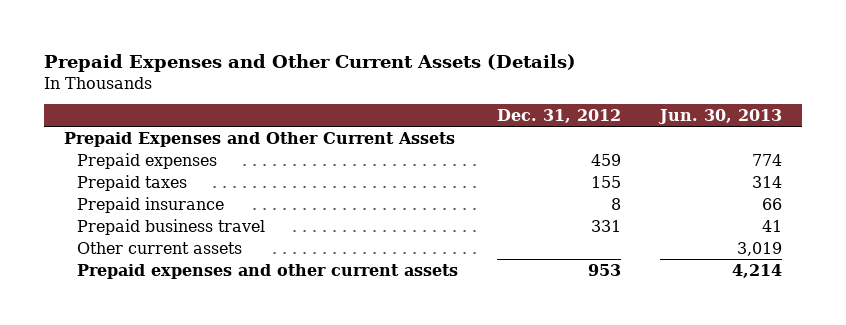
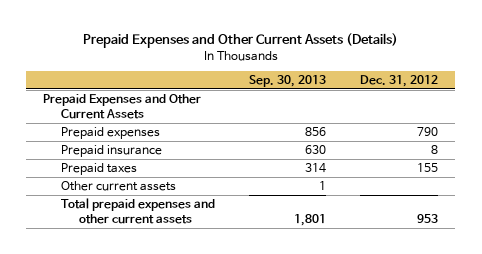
[658,108,783,124] Jun. 30, 2013 -> none
none -> [249,75,327,88] Sep. 30, 2013
[591,153,622,166] 459 -> [417,127,439,137] 790
[76,218,265,235] Prepaid business travel -> none
[76,174,187,191] Prepaid taxes -> [61,163,138,176] Prepaid taxes
[76,263,458,279] Prepaid expenses and other current assets -> [61,198,216,224] Total prepaid expenses and other current assets

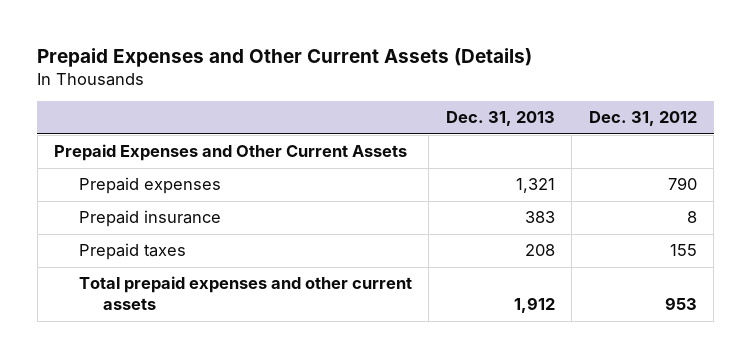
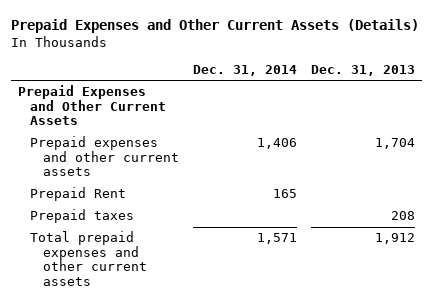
[588,111,697,127] Dec. 31, 2012 -> none
none -> [192,65,297,77] Dec. 31, 2014
[78,210,221,228] Prepaid insurance -> none
[78,177,221,195] Prepaid expenses -> [30,136,179,177] Prepaid expenses and other current assets
[515,178,555,194] 1,321 -> [374,138,415,150] 1,704
none -> [30,187,127,202] Prepaid Rent

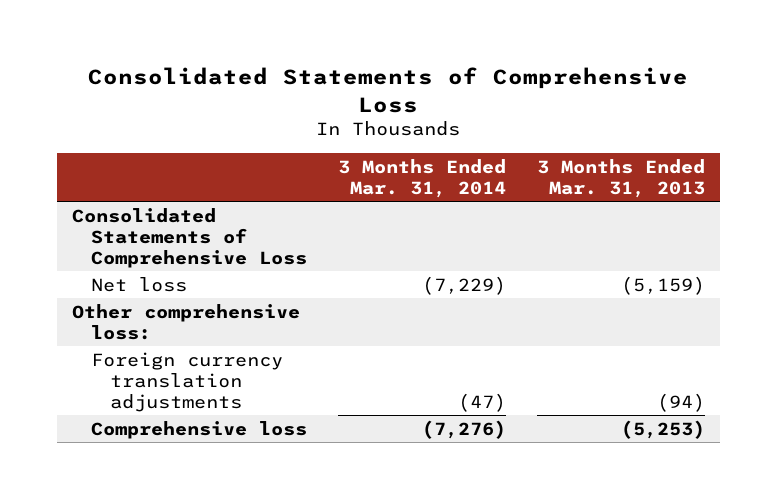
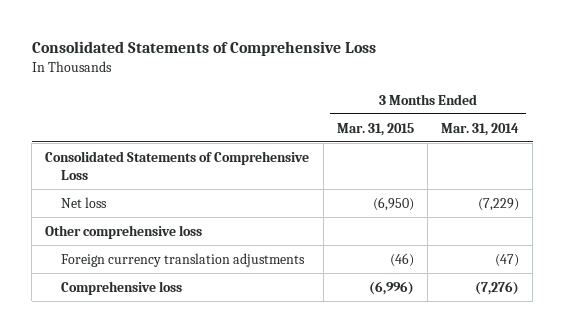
[536,158,705,198] 3 Months Ended Mar. 31, 2013 -> none
none -> [336,122,414,136] Mar. 31, 2015
[72,303,301,340] Other comprehensive loss: -> [45,224,203,239] Other comprehensive loss

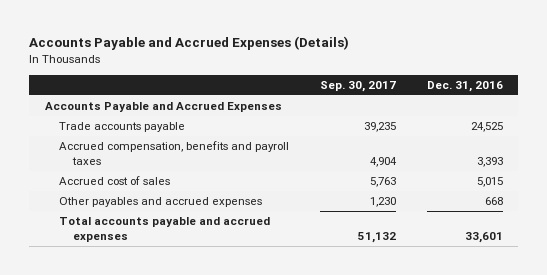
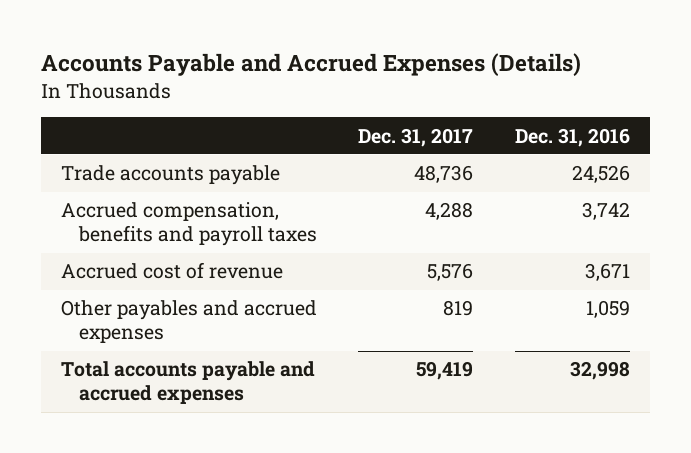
[319,81,396,93] Sep. 30, 2017 -> none
none -> [358,127,474,147] Dec. 31, 2017
[44,102,282,113] Accounts Payable and Accrued Expenses -> none
[470,122,503,133] 24,525 -> [571,165,630,184] 24,526
[476,157,503,168] 3,393 -> [581,202,630,221] 3,742
[58,176,170,186] Accrued cost of sales -> [61,262,284,280] Accrued cost of revenue
[476,177,503,188] 5,015 -> [584,263,630,282] 3,671
[484,197,503,206] 668 -> [585,300,630,319] 1,059
[464,232,503,244] 33,601 -> [569,361,630,381] 32,998

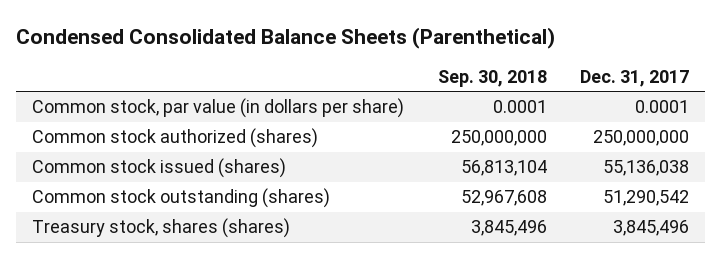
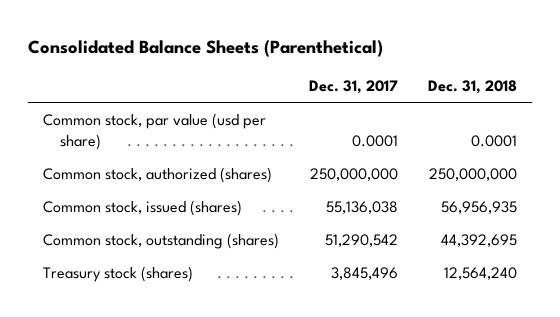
[15,26,555,49] Condensed Consolidated Balance Sheets (Parenthetical) -> [28,40,384,58] Consolidated Balance Sheets (Parenthetical)
[437,70,547,88] Sep. 30, 2018 -> none
none -> [428,80,518,95] Dec. 31, 2018
[32,98,405,119] Common stock, par value (in dollars per share) -> [43,112,267,150] Common stock, par value (usd per share)
[32,128,319,149] Common stock authorized (shares) -> [43,166,273,183] Common stock, authorized (shares)
[32,158,287,179] Common stock issued (shares) -> [43,199,243,216] Common stock, issued (shares)
[32,188,331,209] Common stock outstanding (shares) -> [43,232,280,249] Common stock, outstanding (shares)
[32,218,291,239] Treasury stock, shares (shares) -> [43,265,194,282] Treasury stock (shares)

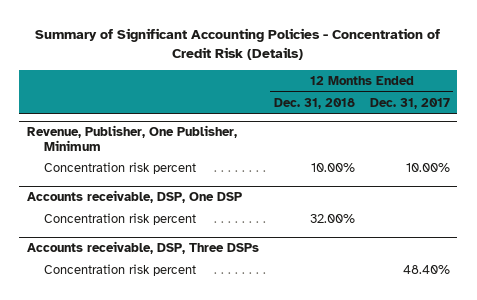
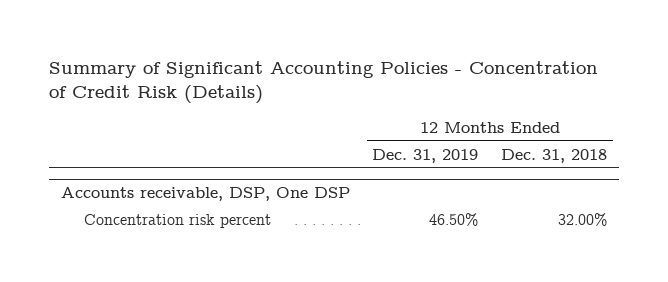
[369,97,450,109] Dec. 31, 2017 -> none
none -> [372,148,479,163] Dec. 31, 2019
[26,125,237,151] Revenue, Publisher, One Publisher, Minimum -> none
[44,161,197,174] Concentration risk percent -> none
[26,241,259,255] Accounts receivable, DSP, Three DSPs -> none
[44,263,197,276] Concentration risk percent -> none

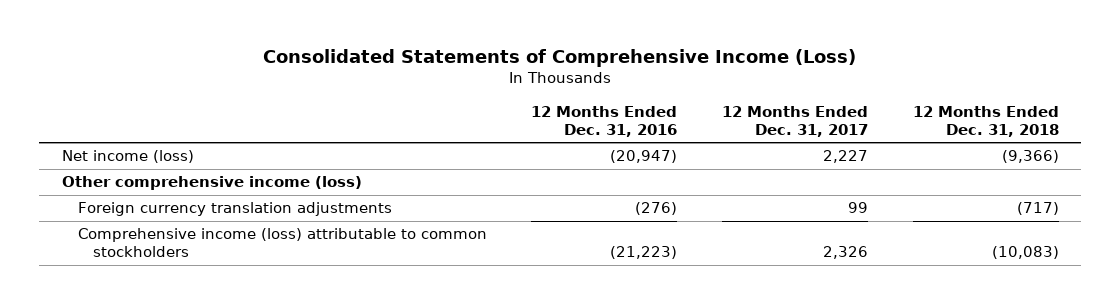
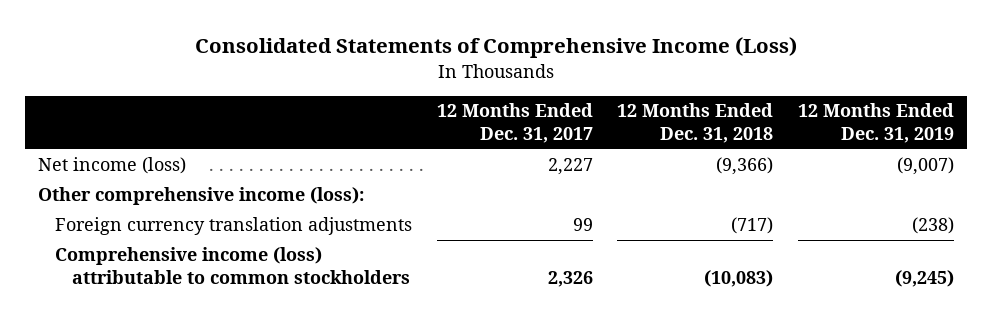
[531,105,678,137] 12 Months Ended Dec. 31, 2016 -> none
none -> [798,103,955,144] 12 Months Ended Dec. 31, 2019
[61,176,362,191] Other comprehensive income (loss) -> [37,187,364,206] Other comprehensive income (loss):

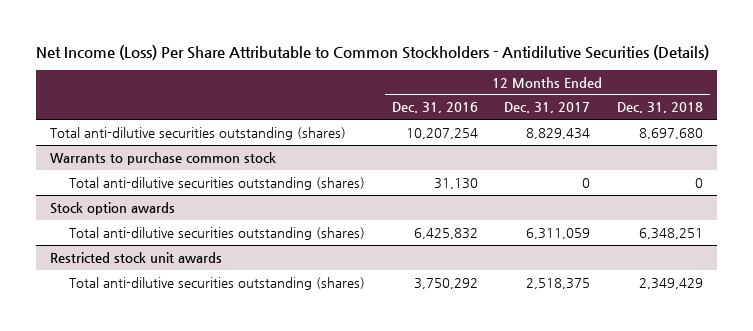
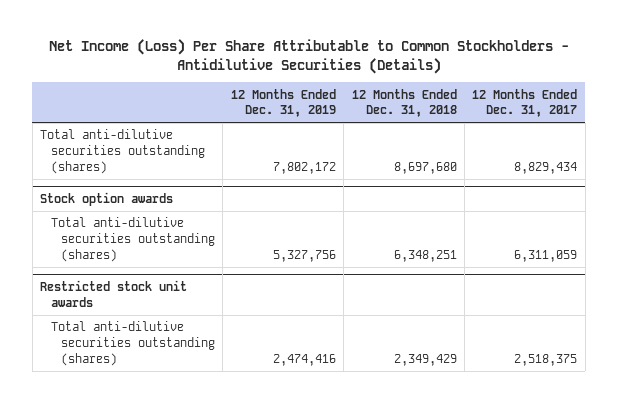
[391,102,478,114] Dec. 31, 2016 -> none
none -> [230,88,336,118] 12 Months Ended Dec. 31, 2019
[49,152,276,166] Warrants to purchase common stock -> none
[68,177,365,191] Total anti-dilutive securities outstanding (shares) -> none

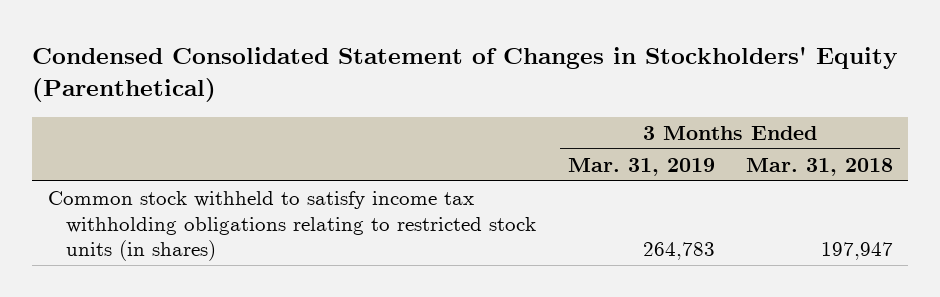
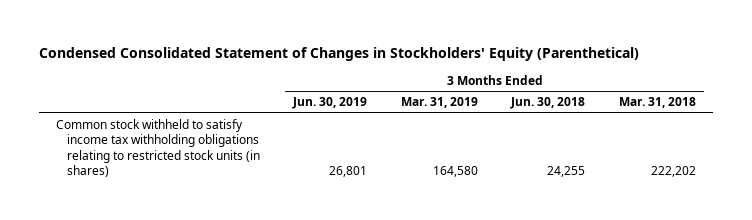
none -> [292,97,368,110] Jun. 30, 2019
none -> [510,97,586,110] Jun. 30, 2018
[642,242,715,261] 264,783 -> [432,165,478,177] 164,580
[820,242,893,261] 197,947 -> [650,165,696,177] 222,202

